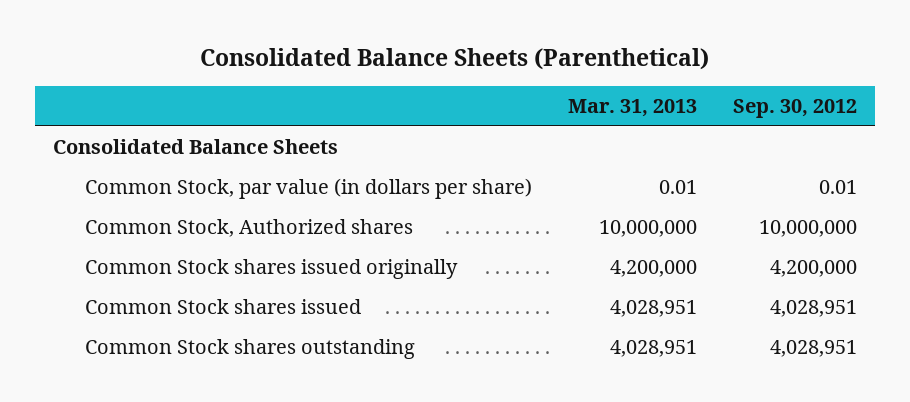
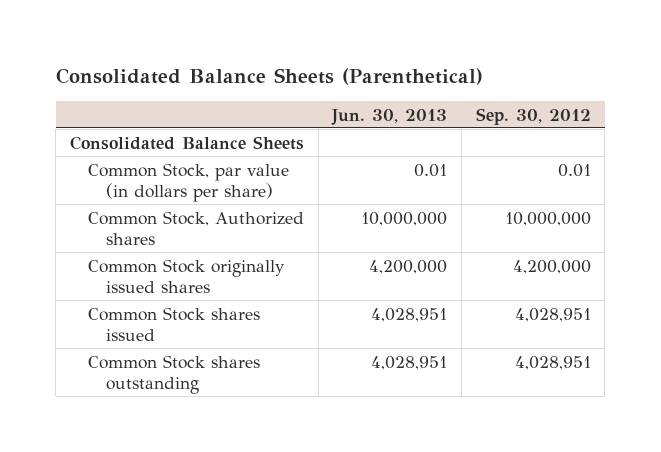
[567,99,697,118] Mar. 31, 2013 -> none
none -> [331,108,448,125] Jun. 30, 2013
[84,258,458,279] Common Stock shares issued originally -> [88,258,286,293] Common Stock originally issued shares

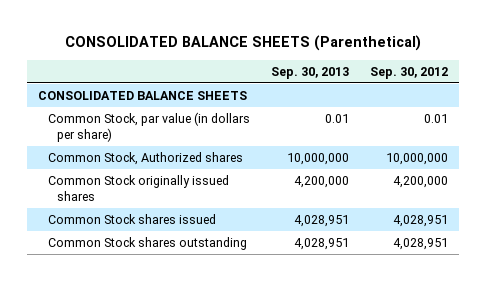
[55,68,483,86] Consolidated Balance Sheets (Parenthetical) -> [64,34,421,51] CONSOLIDATED BALANCE SHEETS (Parenthetical)
[331,108,448,125] Jun. 30, 2013 -> none
none -> [270,66,349,79] Sep. 30, 2013
[69,135,304,150] Consolidated Balance Sheets -> [37,90,247,100] CONSOLIDATED BALANCE SHEETS

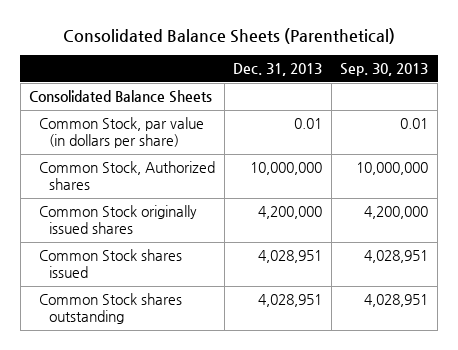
[64,34,421,51] CONSOLIDATED BALANCE SHEETS (Parenthetical) -> [62,28,395,45] Consolidated Balance Sheets (Parenthetical)
[370,66,449,79] Sep. 30, 2012 -> none
none -> [233,63,323,77] Dec. 31, 2013
[37,90,247,100] CONSOLIDATED BALANCE SHEETS -> [29,90,213,104] Consolidated Balance Sheets

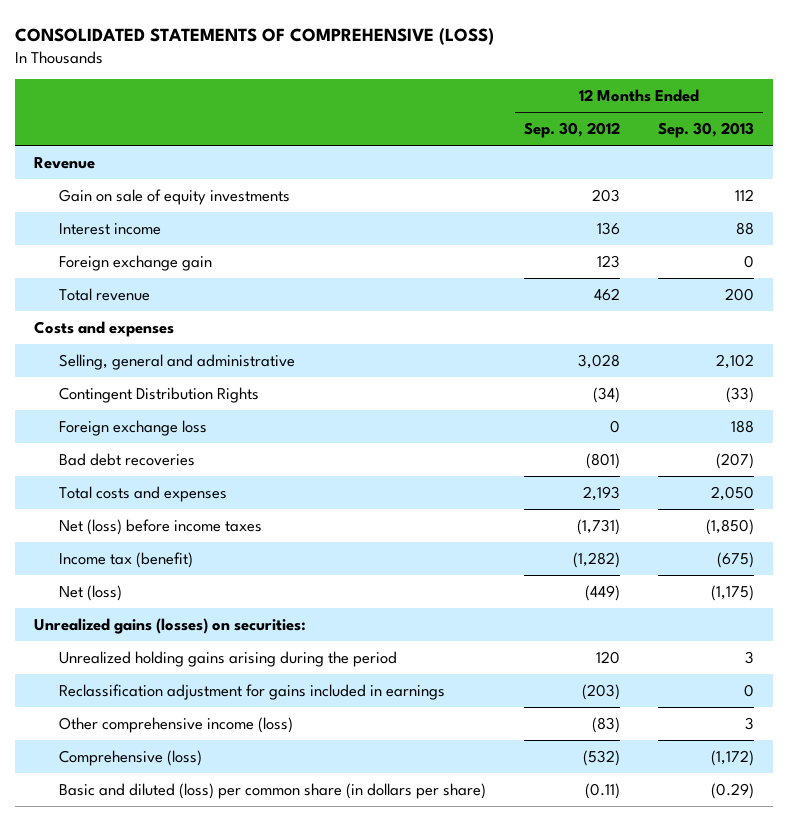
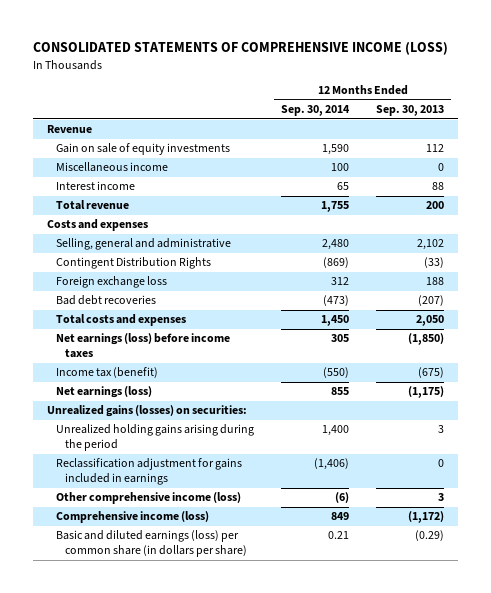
[15,27,495,45] CONSOLIDATED STATEMENTS OF COMPREHENSIVE (LOSS) -> [33,42,449,56] CONSOLIDATED STATEMENTS OF COMPREHENSIVE INCOME (LOSS)
[524,122,621,139] Sep. 30, 2012 -> none
none -> [281,105,351,117] Sep. 30, 2014
none -> [56,162,169,173] Miscellaneous income
[59,255,213,272] Foreign exchange gain -> none
[59,519,263,536] Net (loss) before income taxes -> [56,333,231,359] Net earnings (loss) before income taxes
[59,585,123,602] Net (loss) -> [56,386,153,399] Net earnings (loss)
[59,750,203,767] Comprehensive (loss) -> [56,511,210,524] Comprehensive income (loss)
[59,783,487,800] Basic and diluted (loss) per common share (in dollars per share) -> [56,530,248,558] Basic and diluted earnings (loss) per common share (in dollars per share)

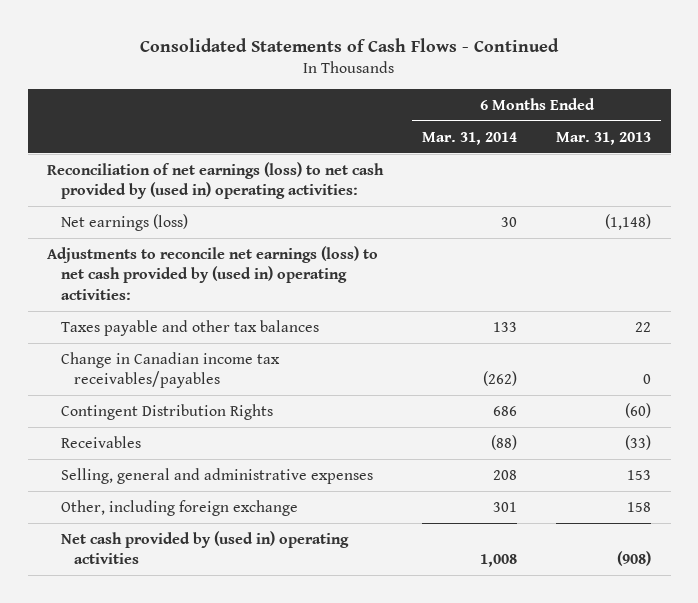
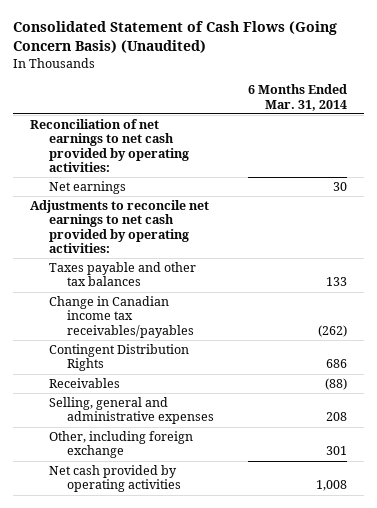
[140,38,560,53] Consolidated Statements of Cash Flows - Continued -> [13,21,338,54] Consolidated Statement of Cash Flows (Going Concern Basis) (Unaudited)
[556,131,652,145] Mar. 31, 2013 -> none
[47,161,385,200] Reconciliation of net earnings (loss) to net cash provided by (used in) operating activities: -> [30,119,189,173] Reconciliation of net earnings to net cash provided by operating activities:
[60,213,188,231] Net earnings (loss) -> [48,181,126,195] Net earnings
[47,245,379,300] Adjustments to reconcile net earnings (loss) to net cash provided by (used in) operating activities: -> [30,200,210,254] Adjustments to reconcile net earnings to net cash provided by operating activities:
[60,530,349,565] Net cash provided by (used in) operating activities -> [48,465,181,493] Net cash provided by operating activities

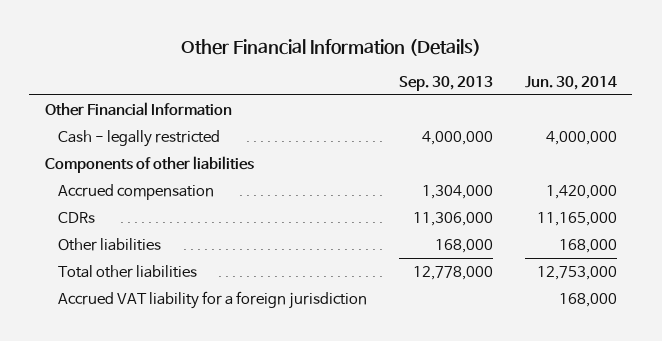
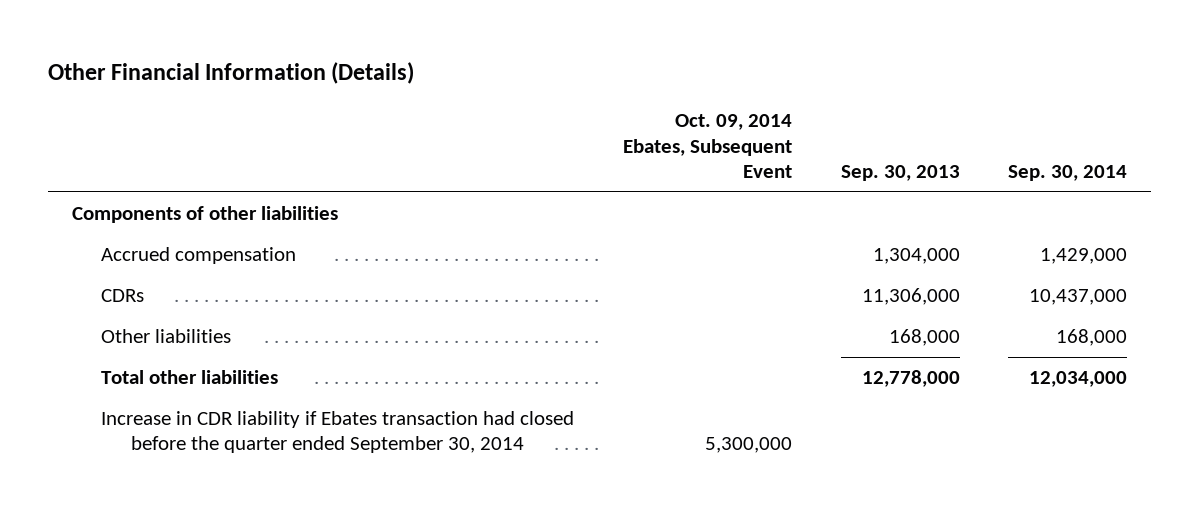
[524,75,617,90] Jun. 30, 2014 -> none
none -> [622,114,792,178] Oct. 09, 2014 Ebates, Subsequent Event
none -> [1008,164,1128,181] Sep. 30, 2014
[45,102,233,117] Other Financial Information -> none
[58,130,221,148] Cash - legally restricted -> none
[58,291,368,310] Accrued VAT liability for a foreign jurisdiction -> none
none -> [101,411,575,454] Increase in CDR liability if Ebates transaction had closed before the quarter ended September 30, 2014

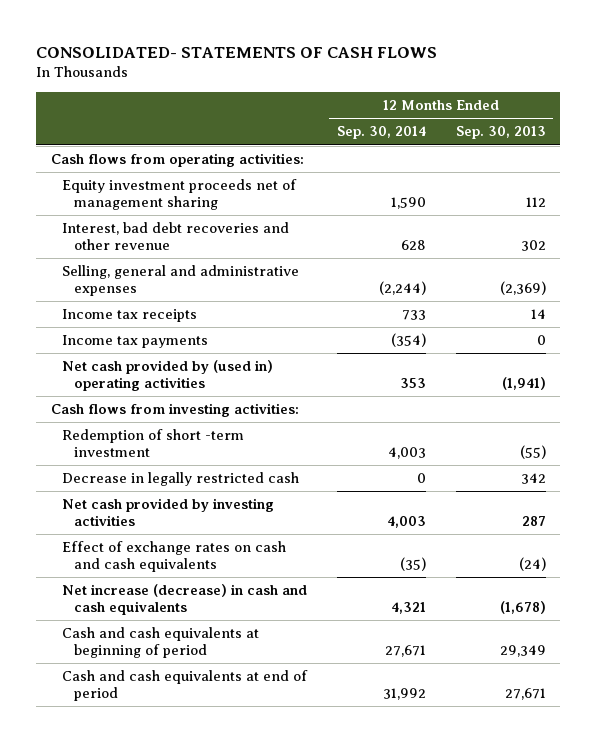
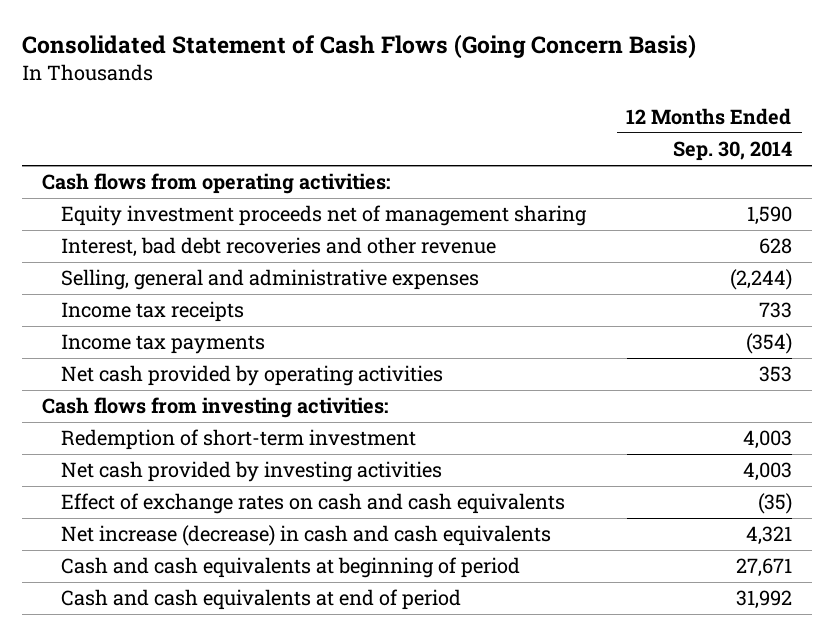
[35,47,437,59] CONSOLIDATED- STATEMENTS OF CASH FLOWS -> [21,34,696,60] Consolidated Statement of Cash Flows (Going Concern Basis)
[455,126,546,140] Sep. 30, 2013 -> none
[62,360,274,392] Net cash provided by (used in) operating activities -> [61,365,444,387] Net cash provided by operating activities
[62,472,300,487] Decrease in legally restricted cash -> none
[62,429,245,458] Redemption of short -term investment -> [61,429,417,451] Redemption of short-term investment

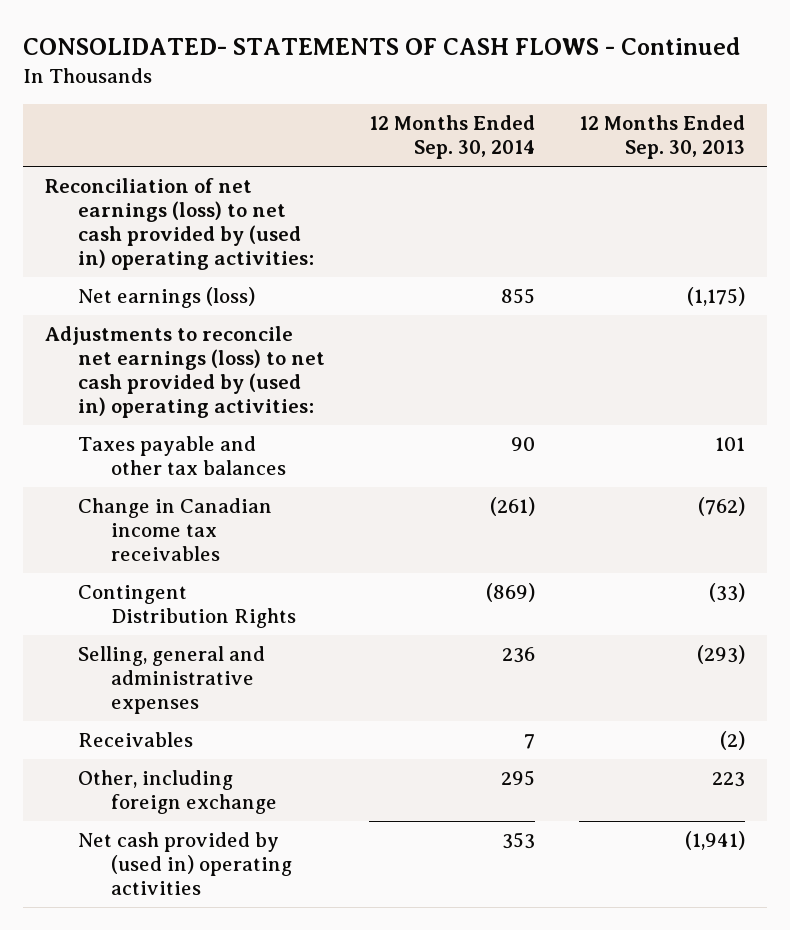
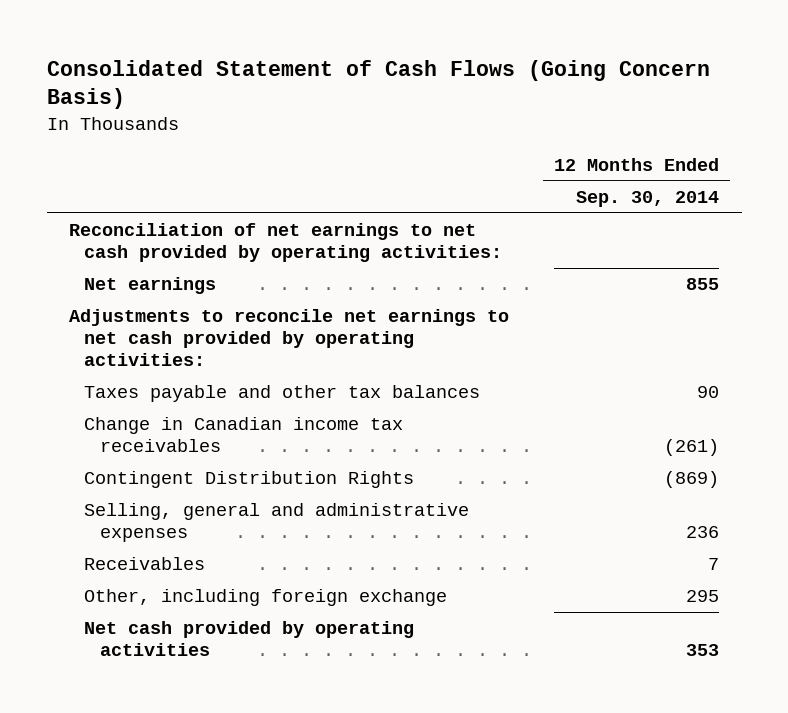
[23,37,741,56] CONSOLIDATED- STATEMENTS OF CASH FLOWS - Continued -> [46,59,710,110] Consolidated Statement of Cash Flows (Going Concern Basis)
[578,115,745,160] 12 Months Ended Sep. 30, 2013 -> none
[45,178,315,270] Reconciliation of net earnings (loss) to net cash provided by (used in) operating activities: -> [69,223,503,263] Reconciliation of net earnings to net cash provided by operating activities:
[78,287,256,309] Net earnings (loss) -> [84,277,217,295] Net earnings
[45,326,326,418] Adjustments to reconcile net earnings (loss) to net cash provided by (used in) operating activities: -> [69,309,510,367] Adjustments to reconcile net earnings to net cash provided by operating activities:
[78,832,293,896] Net cash provided by (used in) operating activities -> [84,621,415,657] Net cash provided by operating activities

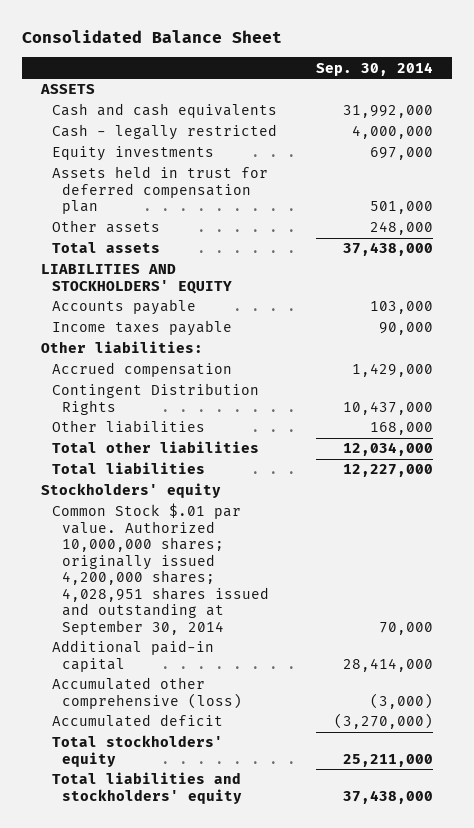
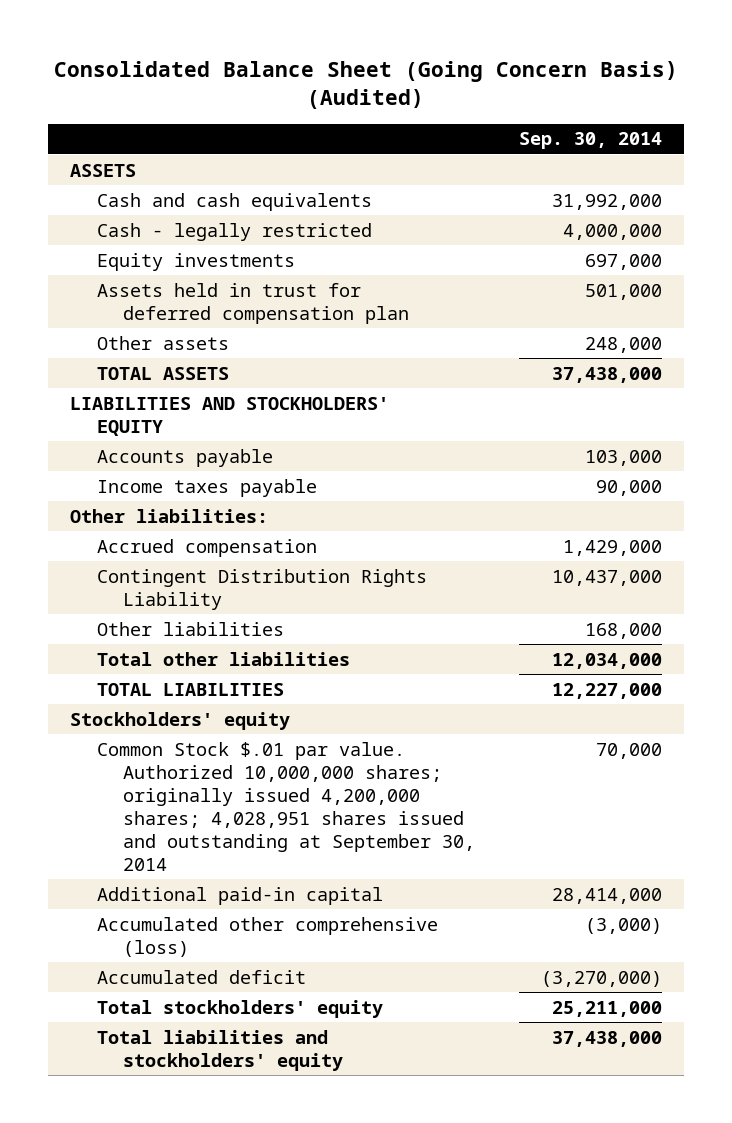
[21,30,282,44] Consolidated Balance Sheet -> [54,60,679,110] Consolidated Balance Sheet (Going Concern Basis) (Audited)
[51,242,160,254] Total assets -> [96,366,229,380] TOTAL ASSETS
[51,383,259,415] Contingent Distribution Rights -> [96,568,427,610] Contingent Distribution Rights Liability
[51,462,205,475] Total liabilities -> [96,682,284,696] TOTAL LIABILITIES

